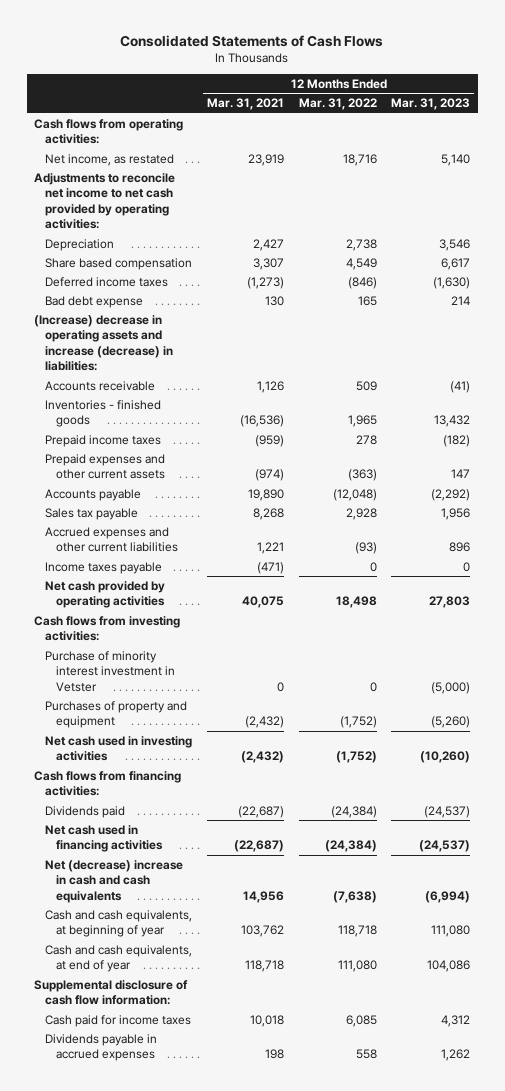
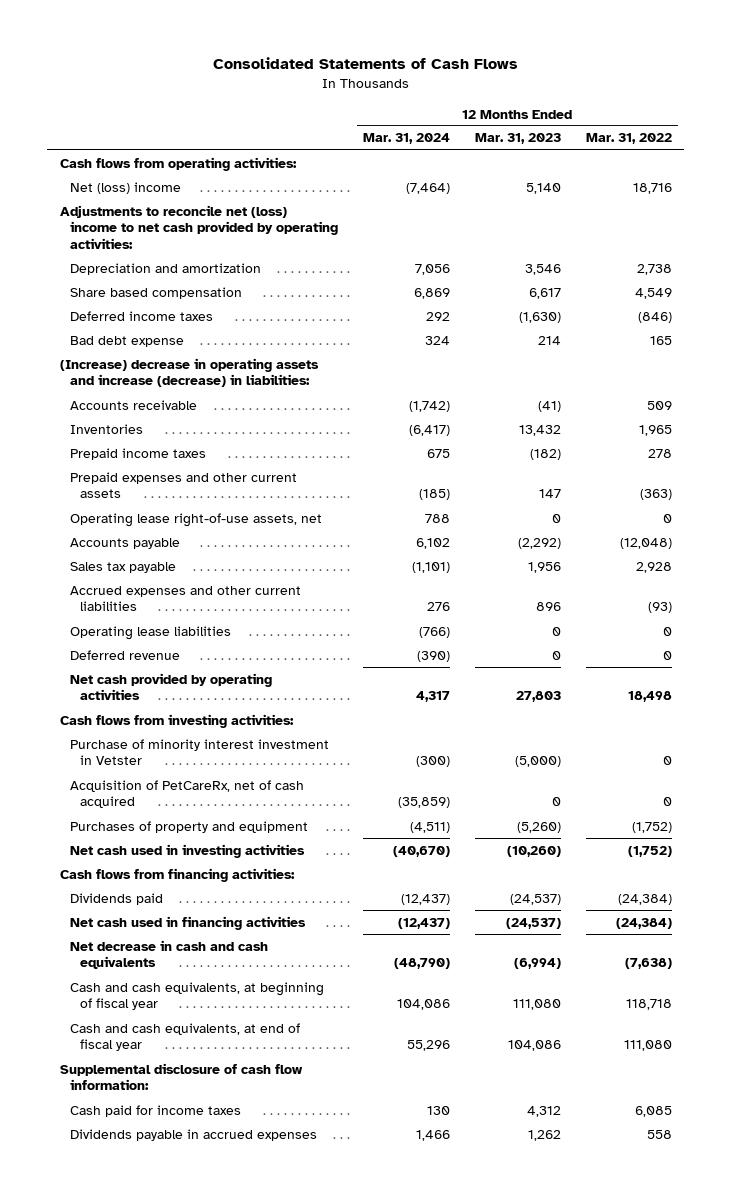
[206,98,284,111] Mar. 31, 2021 -> none
none -> [362,133,450,145] Mar. 31, 2024
[45,153,175,166] Net income, as restated -> [69,181,181,194] Net (loss) income
[34,172,176,230] Adjustments to reconcile net income to net cash provided by operating activities: -> [59,204,338,250] Adjustments to reconcile net (loss) income to net cash provided by operating activities:
[45,238,115,251] Depreciation -> [69,262,261,275] Depreciation and amortization
[45,399,162,428] Inventories - finished goods -> [69,423,143,434] Inventories
none -> [69,512,322,527] Operating lease right-of-use assets, net
[45,561,163,574] Income taxes payable -> none
none -> [69,625,231,640] Operating lease liabilities
none -> [69,649,180,660] Deferred revenue
none -> [69,779,304,809] Acquisition of PetCareRx, net of cash acquired
[45,859,184,903] Net (decrease) increase in cash and cash equivalents -> [69,939,268,970] Net decrease in cash and cash equivalents
[45,909,193,938] Cash and cash equivalents, at beginning of year -> [69,981,324,1011] Cash and cash equivalents, at beginning of fiscal year
[45,944,193,973] Cash and cash equivalents, at end of year -> [69,1022,300,1052] Cash and cash equivalents, at end of fiscal year

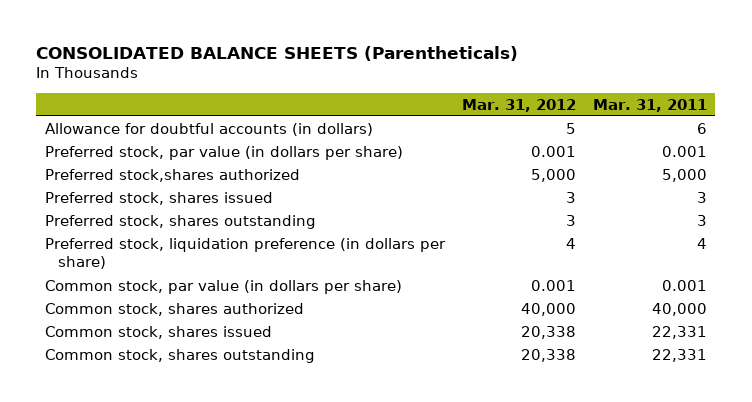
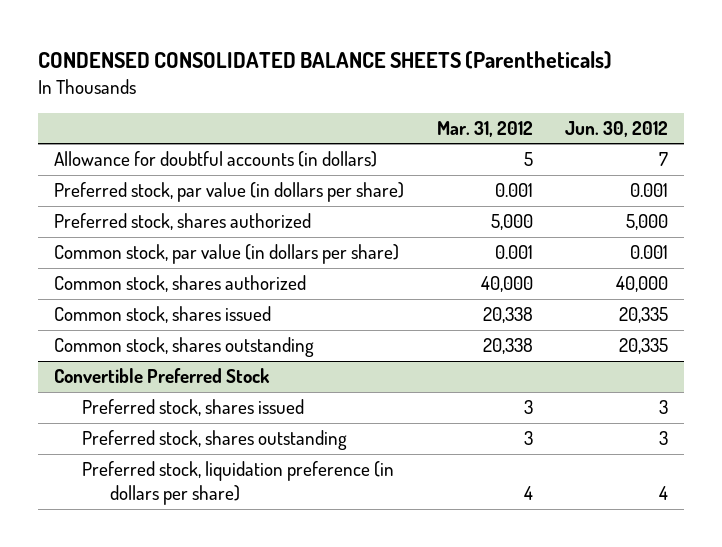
[36,45,519,61] CONSOLIDATED BALANCE SHEETS (Parentheticals) -> [38,50,613,69] CONDENSED CONSOLIDATED BALANCE SHEETS (Parentheticals)
[592,98,707,112] Mar. 31, 2011 -> none
none -> [565,121,669,138] Jun. 30, 2012
[44,191,273,205] Preferred stock, shares issued -> none
[44,214,316,229] Preferred stock, shares outstanding -> none
[44,237,446,270] Preferred stock, liquidation preference (in dollars per share) -> none
[44,168,300,182] Preferred stock,shares authorized -> [54,213,312,231] Preferred stock, shares authorized
none -> [54,368,271,384] Convertible Preferred Stock
none -> [81,399,304,417] Preferred stock, shares issued
none -> [81,430,347,451] Preferred stock, shares outstanding
none -> [81,461,394,506] Preferred stock, liquidation preference (in dollars per share)

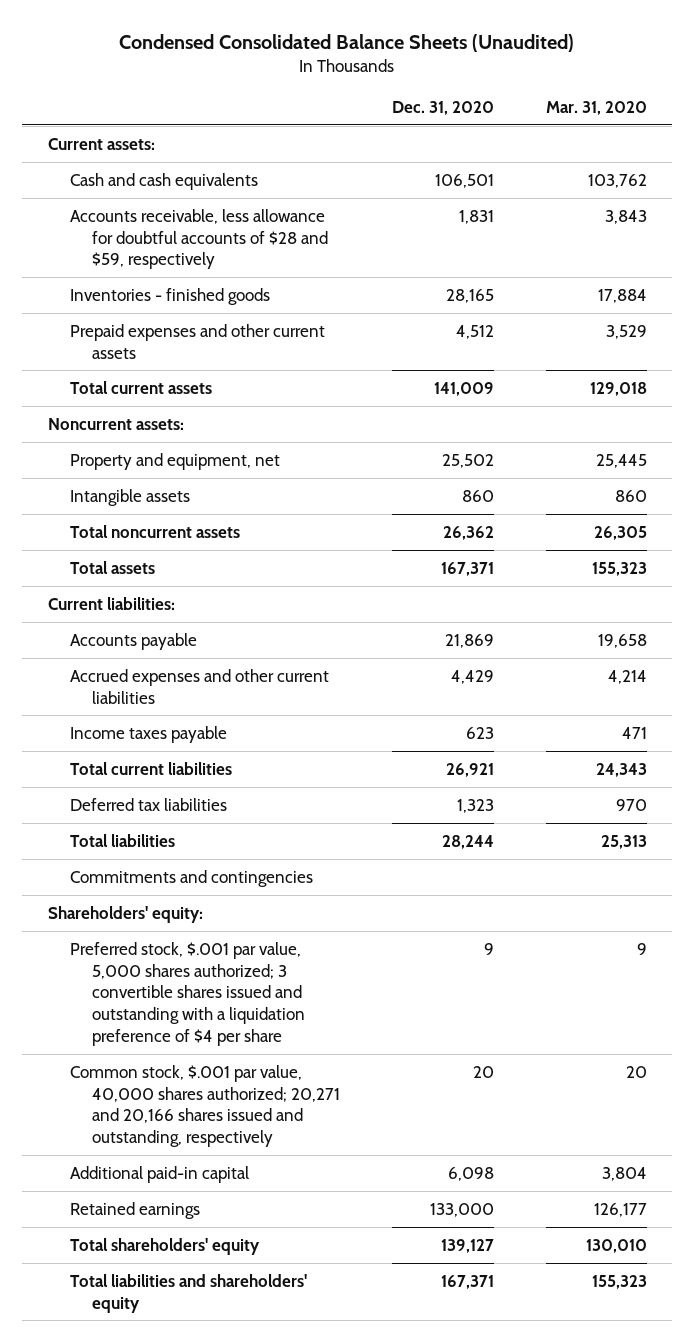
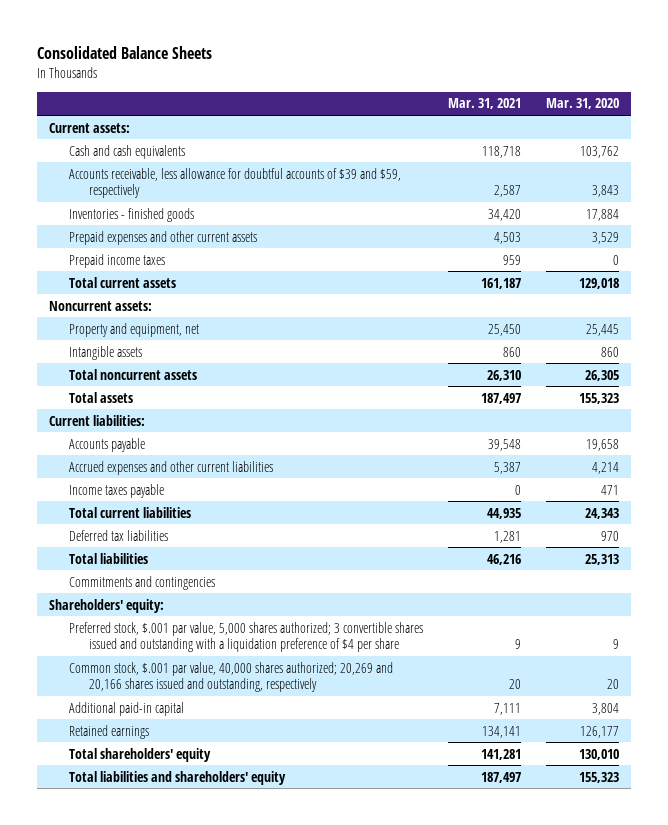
[119,33,575,52] Condensed Consolidated Balance Sheets (Unaudited) -> [36,45,212,59] Consolidated Balance Sheets
[392,100,495,115] Dec. 31, 2020 -> none
none -> [447,98,521,110] Mar. 31, 2021
[70,208,329,270] Accounts receivable, less allowance for doubtful accounts of $28 and $59, respectively -> [68,167,401,199] Accounts receivable, less allowance for doubtful accounts of $39 and $59, respectively
none -> [68,253,165,268] Prepaid income taxes
[70,1064,341,1148] Common stock, $.001 par value, 40,000 shares authorized; 20,271 and 20,166 shares issued and outstanding, respectively -> [68,661,393,693] Common stock, $.001 par value, 40,000 shares authorized; 20,269 and 20,166 shares issued and outstanding, respectively

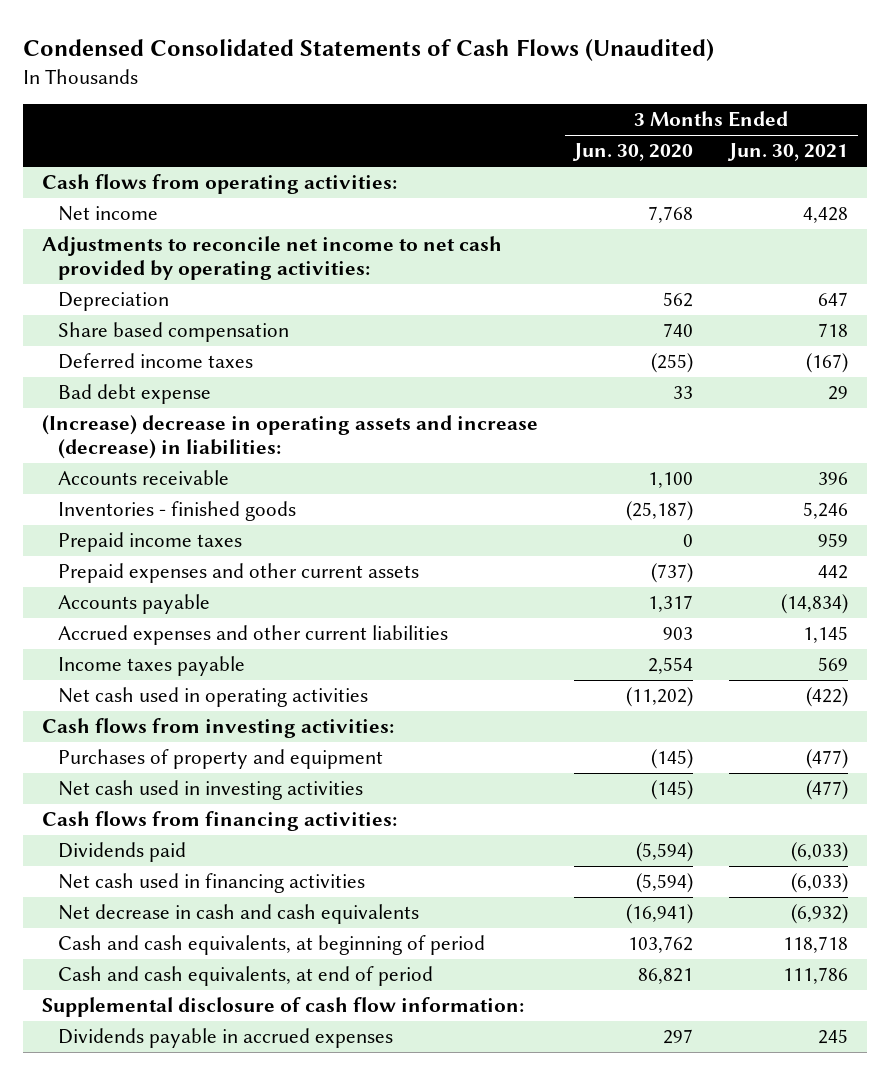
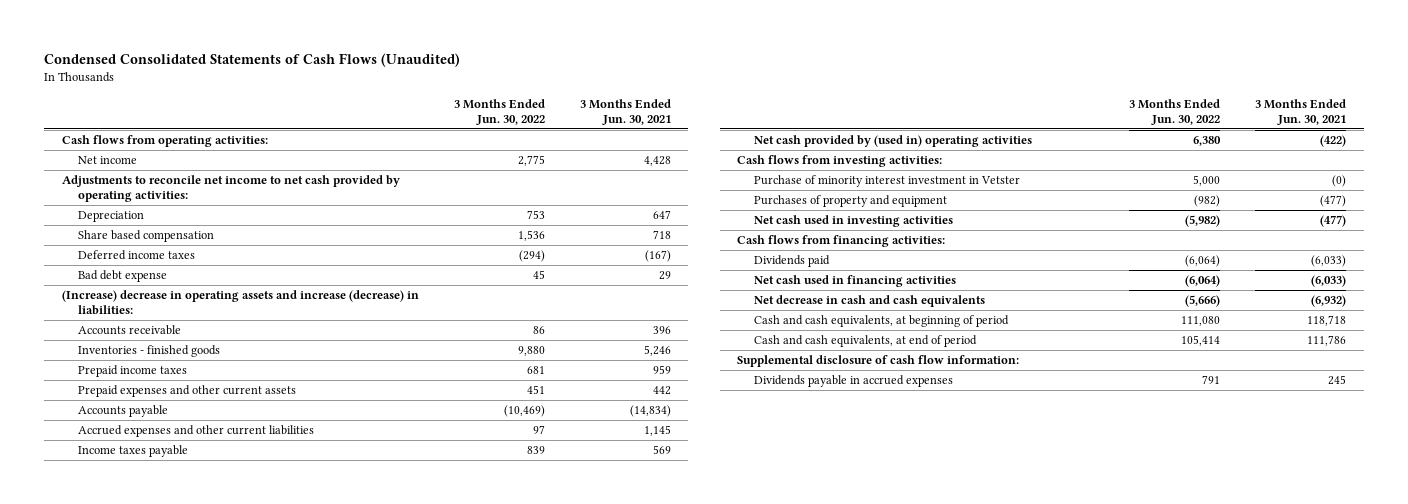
[571,143,693,162] Jun. 30, 2020 -> none
none -> [453,98,545,126] 3 Months Ended Jun. 30, 2022
[58,687,369,708] Net cash used in operating activities -> [753,134,1032,147] Net cash provided by (used in) operating activities
none -> [753,174,1020,187] Purchase of minority interest investment in Vetster

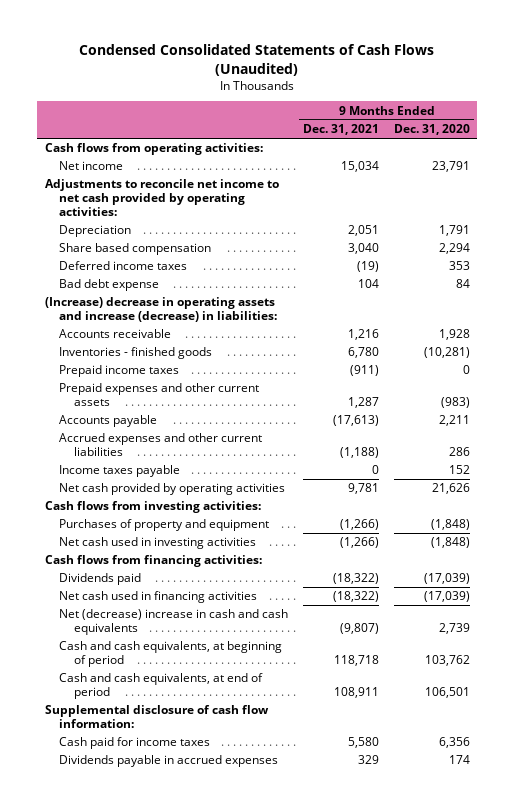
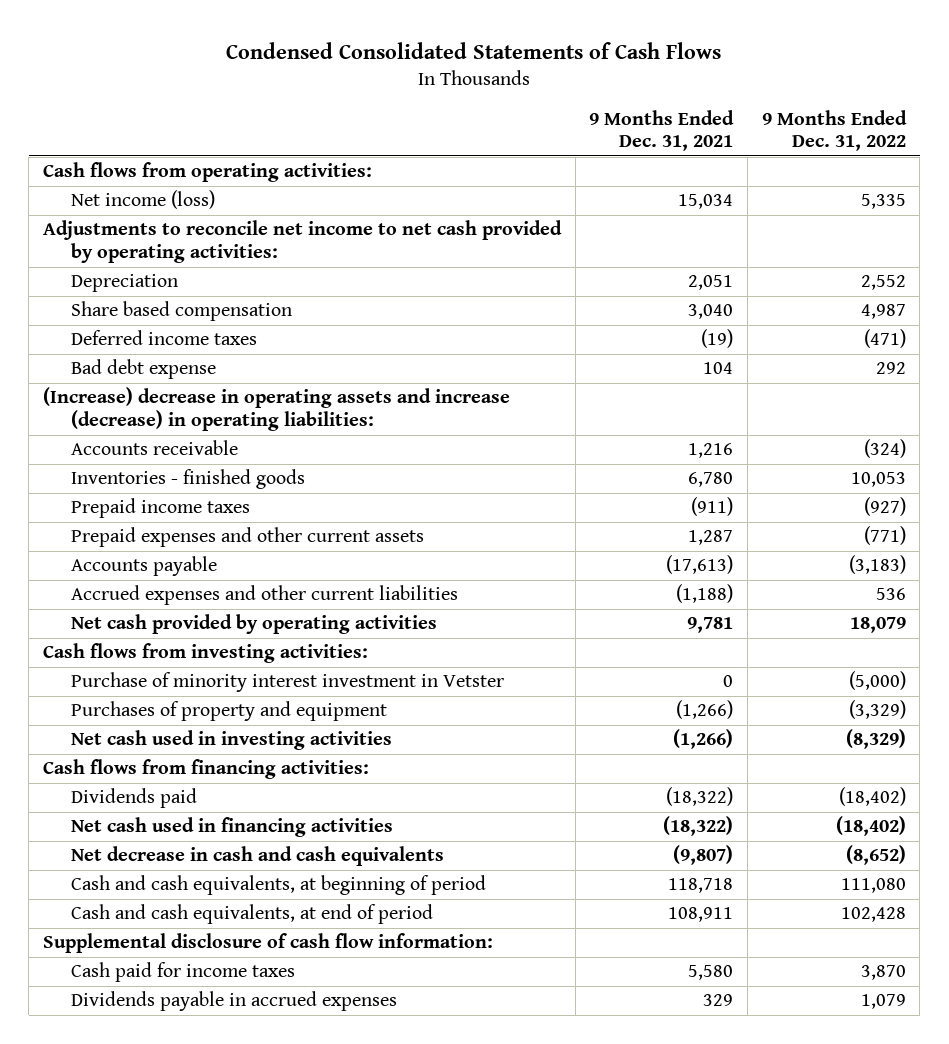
[79,44,435,76] Condensed Consolidated Statements of Cash Flows (Unaudited) -> [226,41,722,59] Condensed Consolidated Statements of Cash Flows
[393,124,470,136] Dec. 31, 2020 -> none
none -> [761,109,907,152] 9 Months Ended Dec. 31, 2022
[59,161,124,171] Net income -> [71,190,216,210] Net income (loss)
[44,297,278,323] (Increase) decrease in operating assets and increase (decrease) in liabilities: -> [43,387,511,432] (Increase) decrease in operating assets and increase (decrease) in operating liabilities:
[59,465,181,478] Income taxes payable -> none
none -> [71,672,505,693] Purchase of minority interest investment in Vetster
[59,609,289,636] Net (decrease) increase in cash and cash equivalents -> [71,846,445,867] Net decrease in cash and cash equivalents

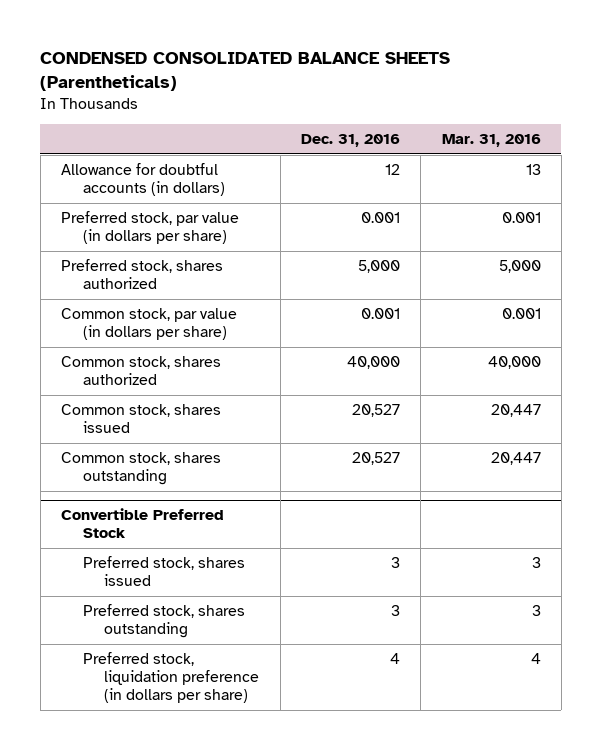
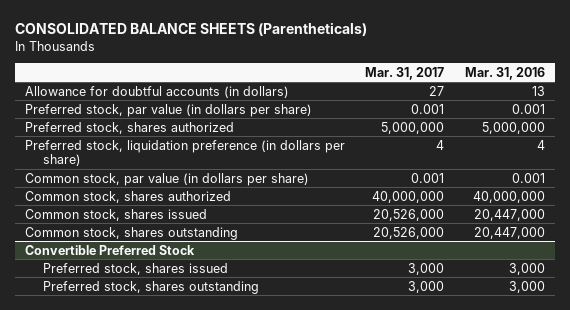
[40,52,451,92] CONDENSED CONSOLIDATED BALANCE SHEETS (Parentheticals) -> [14,22,367,37] CONSOLIDATED BALANCE SHEETS (Parentheticals)
[300,134,400,148] Dec. 31, 2016 -> none
none -> [365,66,445,80] Mar. 31, 2017
[498,260,541,274] 5,000 -> [481,121,545,134] 5,000,000
none -> [25,139,346,167] Preferred stock, liquidation preference (in dollars per share)
[487,356,541,370] 40,000 -> [472,190,545,203] 40,000,000
[490,404,541,418] 20,447 -> [473,208,545,221] 20,447,000
[490,452,541,466] 20,447 -> [473,226,545,239] 20,447,000
[82,652,260,704] Preferred stock, liquidation preference (in dollars per share) -> none
[531,557,541,569] 3 -> [508,262,545,275] 3,000
[531,605,541,617] 3 -> [508,280,545,293] 3,000

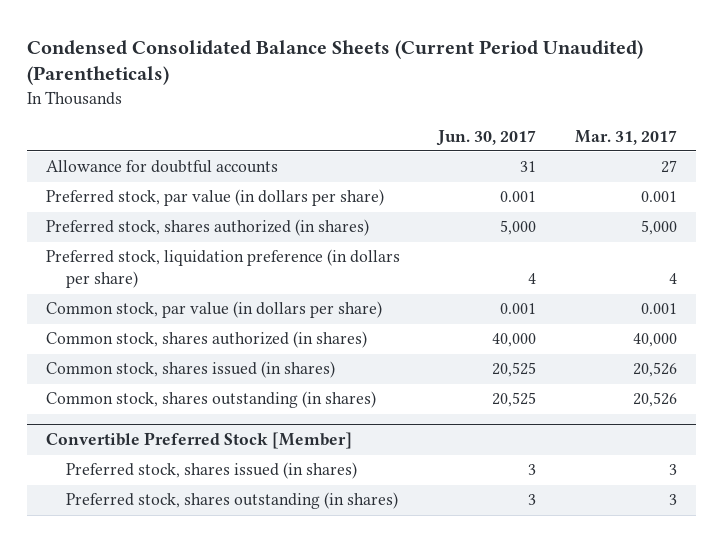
[14,22,367,37] CONSOLIDATED BALANCE SHEETS (Parentheticals) -> [26,39,643,86] Condensed Consolidated Balance Sheets (Current Period Unaudited) (Parentheticals)
[464,66,545,80] Mar. 31, 2016 -> none
none -> [436,129,537,146] Jun. 30, 2017
[25,85,290,98] Allowance for doubtful accounts (in dollars) -> [45,160,278,174] Allowance for doubtful accounts
[25,121,235,134] Preferred stock, shares authorized -> [45,219,369,237] Preferred stock, shares authorized (in shares)
[381,121,445,134] 5,000,000 -> [640,220,677,236] 5,000
[25,190,232,203] Common stock, shares authorized -> [45,331,367,349] Common stock, shares authorized (in shares)
[372,190,445,203] 40,000,000 -> [632,333,677,348] 40,000
[25,208,208,221] Common stock, shares issued -> [45,361,335,379] Common stock, shares issued (in shares)
[373,208,445,221] 20,526,000 -> [632,362,677,378] 20,526
[25,226,239,240] Common stock, shares outstanding -> [45,391,376,409] Common stock, shares outstanding (in shares)
[373,226,445,239] 20,526,000 -> [632,392,677,408] 20,526
[25,244,196,255] Convertible Preferred Stock -> [45,432,352,450] Convertible Preferred Stock [Member]
[42,262,228,275] Preferred stock, shares issued -> [66,462,358,480] Preferred stock, shares issued (in shares)
[408,262,445,275] 3,000 -> [668,464,677,476] 3
[42,280,259,294] Preferred stock, shares outstanding -> [66,492,399,510] Preferred stock, shares outstanding (in shares)
[408,280,445,293] 3,000 -> [668,494,677,506] 3

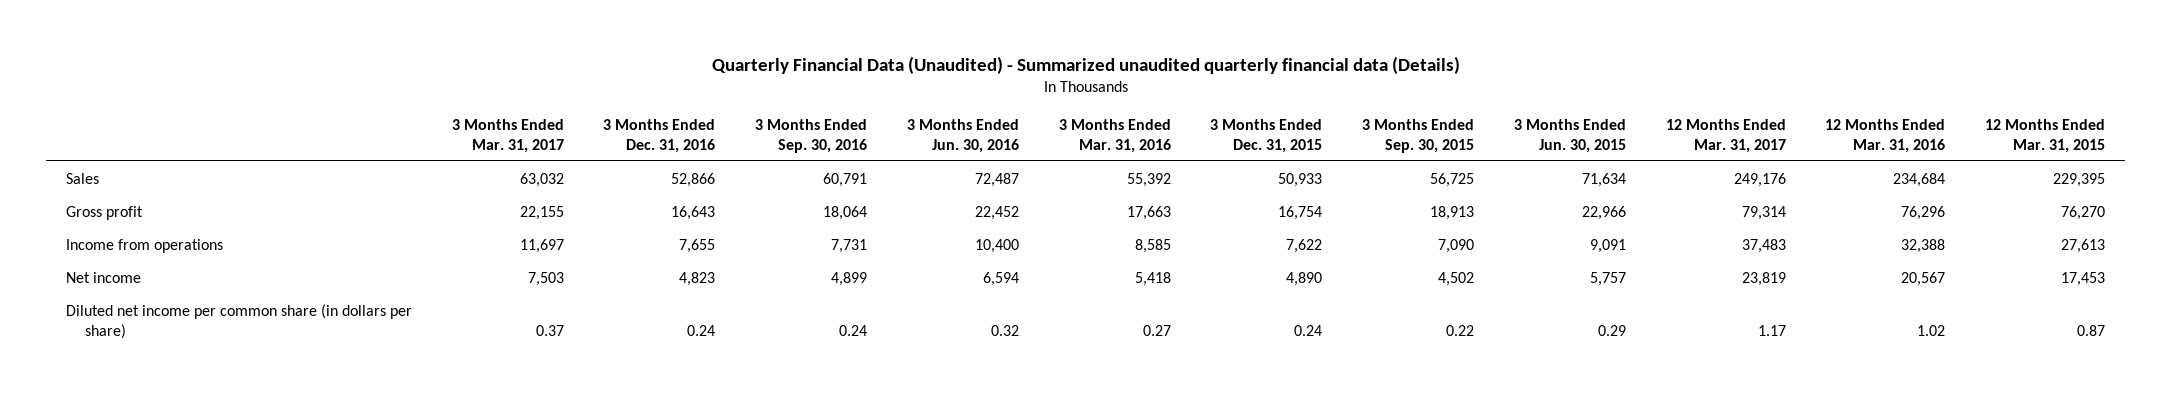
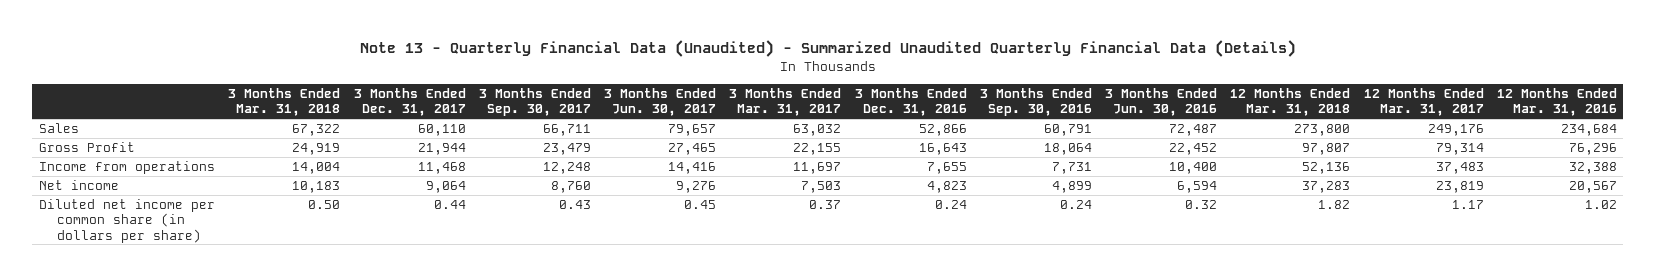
[711,55,1460,74] Quarterly Financial Data (Unaudited) - Summarized unaudited quarterly financial data (Details) -> [359,39,1296,57] Note 13 - Quarterly Financial Data (Unaudited) - Summarized Unaudited Quarterly Financial Data (Details)
[1058,118,1171,153] 3 Months Ended Mar. 31, 2016 -> none
[1210,118,1323,153] 3 Months Ended Dec. 31, 2015 -> none
[1362,118,1475,153] 3 Months Ended Sep. 30, 2015 -> none
[1513,118,1626,153] 3 Months Ended Jun. 30, 2015 -> none
[1985,118,2106,153] 12 Months Ended Mar. 31, 2015 -> none
none -> [228,87,341,117] 3 Months Ended Mar. 31, 2018
none -> [353,87,466,117] 3 Months Ended Dec. 31, 2017
none -> [478,87,591,117] 3 Months Ended Sep. 30, 2017
none -> [604,87,717,117] 3 Months Ended Jun. 30, 2017
none -> [1230,87,1351,117] 12 Months Ended Mar. 31, 2018
[65,205,143,220] Gross profit -> [39,142,136,153] Gross Profit

